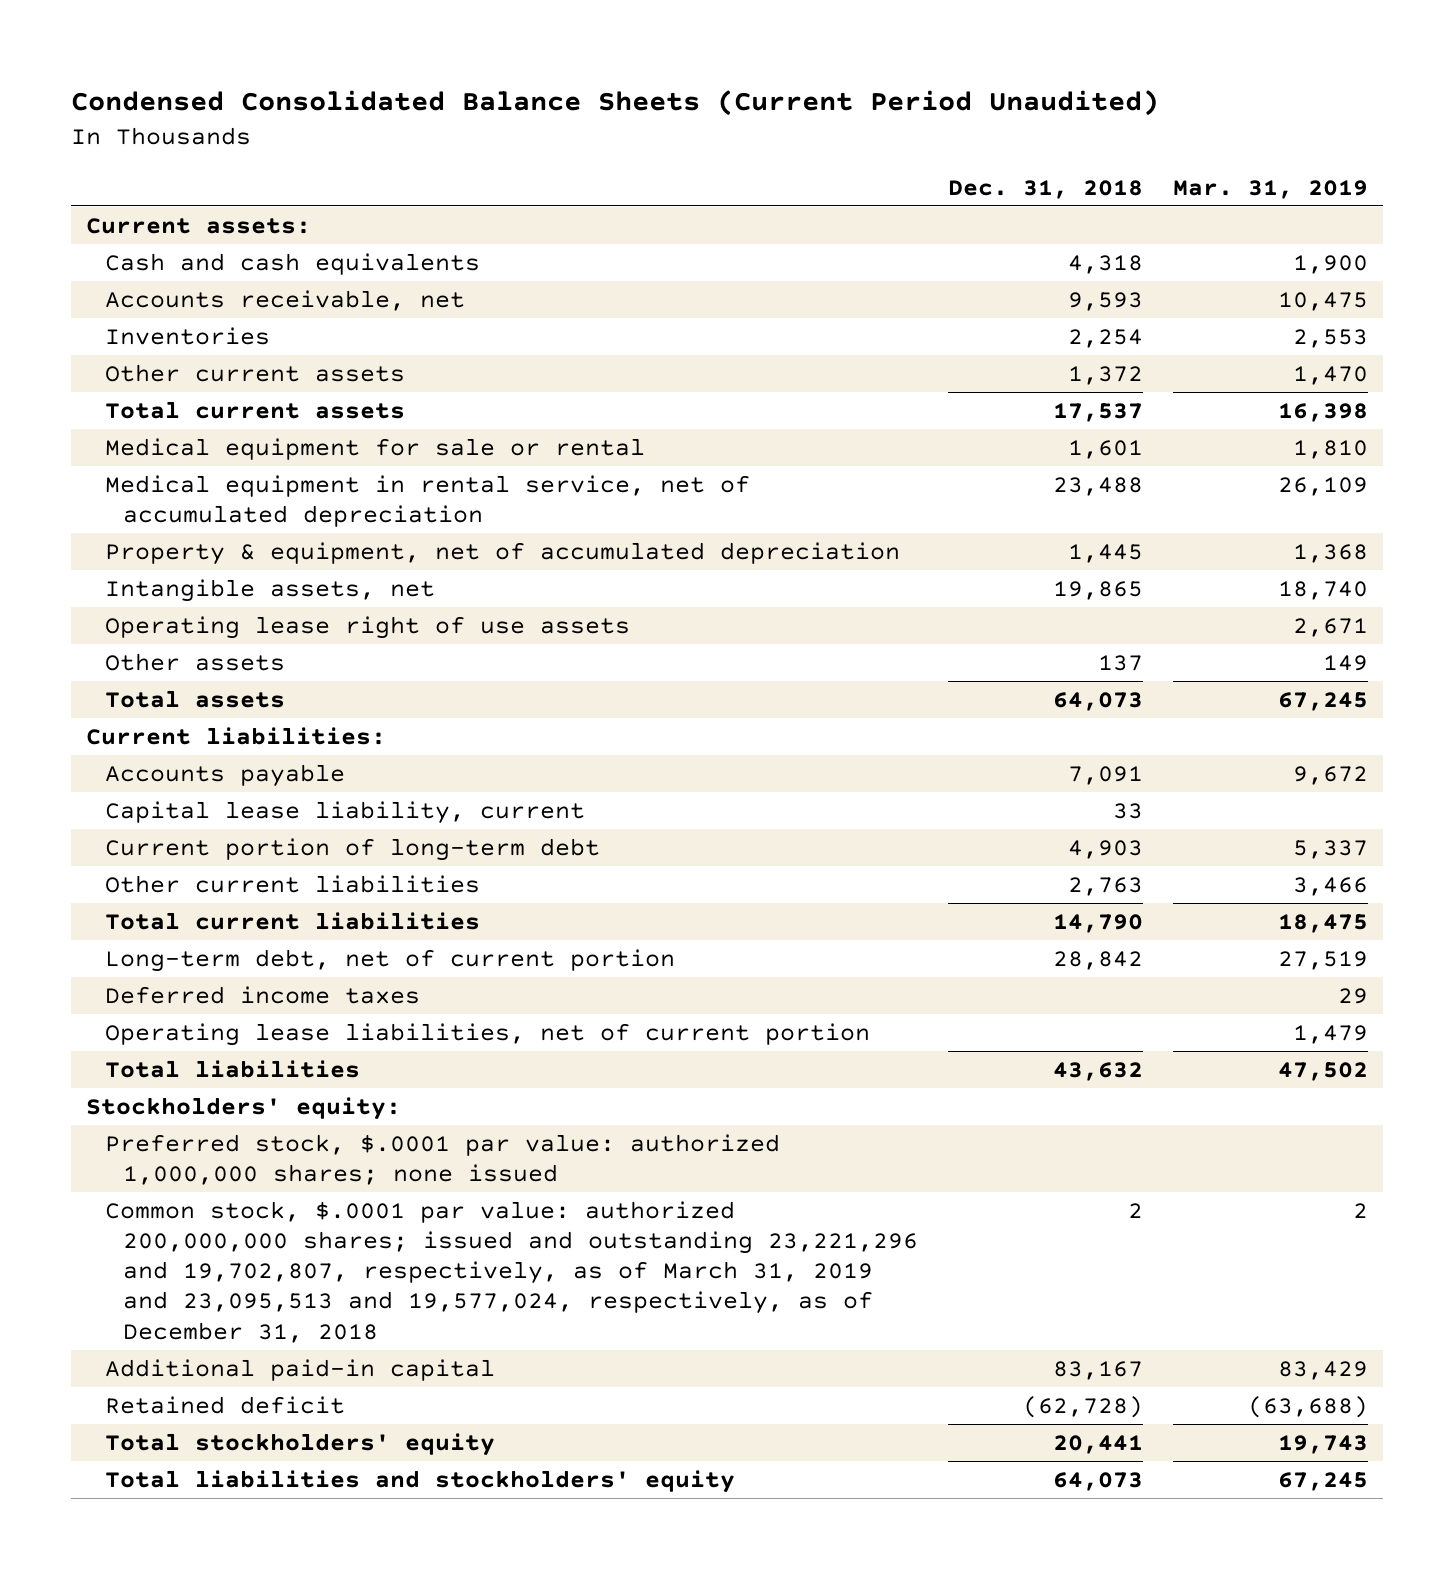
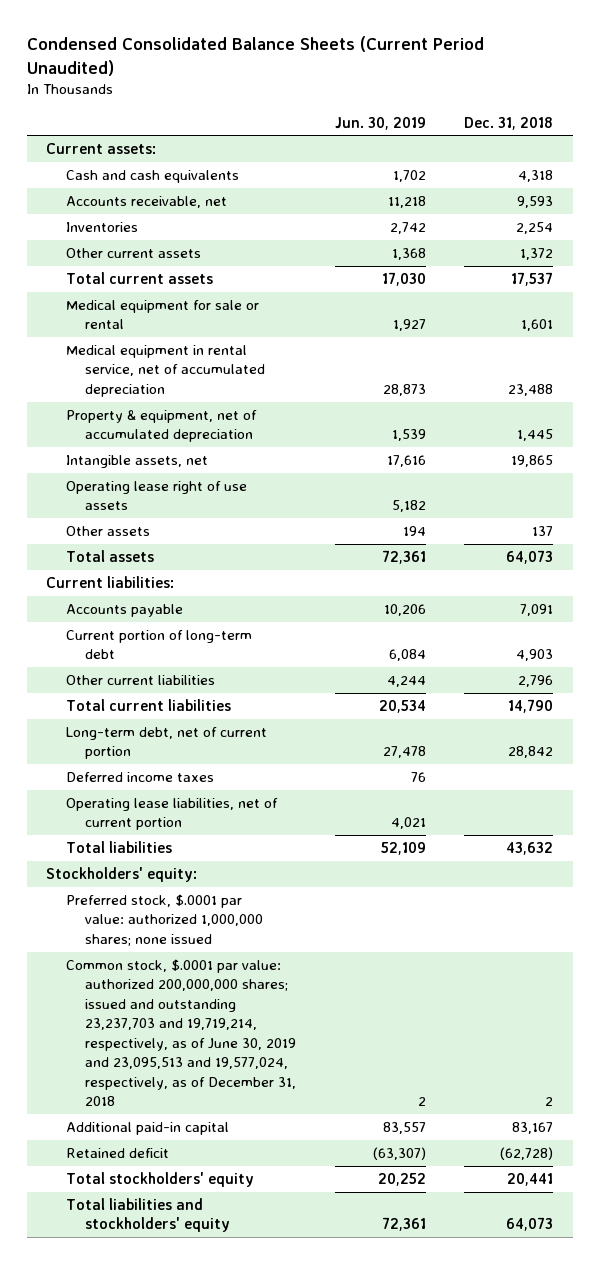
[1173,179,1369,199] Mar. 31, 2019 -> none
none -> [334,116,426,130] Jun. 30, 2019
[104,800,585,824] Capital lease liability, current -> none
[1068,876,1144,896] 2,763 -> [518,675,554,688] 2,796
[104,1200,919,1343] Common stock, $.0001 par value: authorized 200,000,000 shares; issued and outstanding 23,221,296 and 19,702,807, respectively, as of March 31, 2019 and 23,095,513 and 19,577,024, respectively, as of December 31, 2018 -> [65,959,297,1107] Common stock, $.0001 par value: authorized 200,000,000 shares; issued and outstanding 23,237,703 and 19,719,214, respectively, as of June 30, 2019 and 23,095,513 and 19,577,024, respectively, as of December 31, 2018

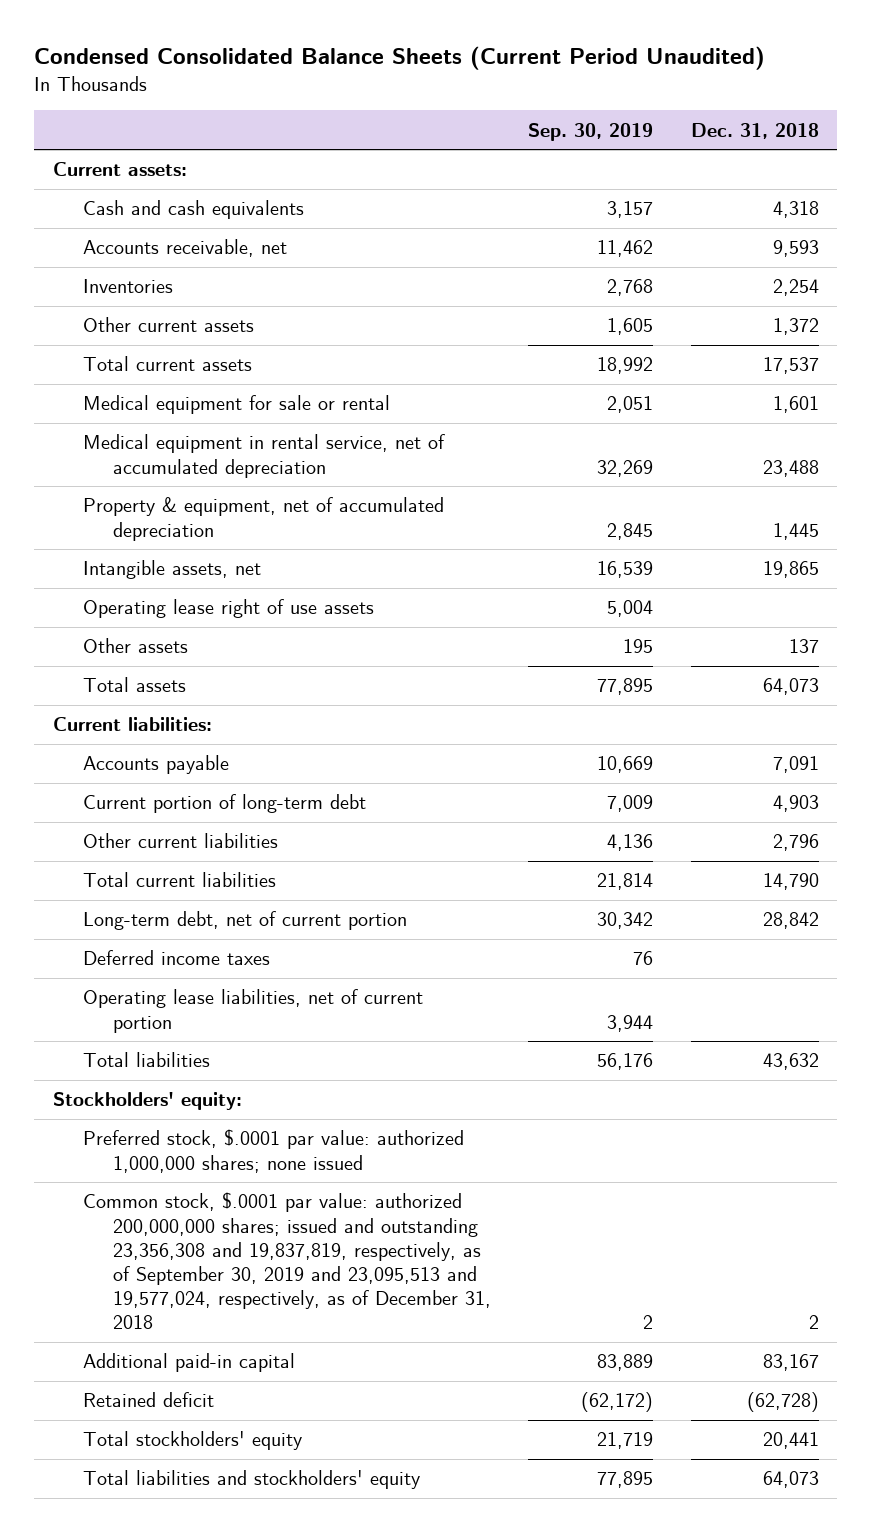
[334,116,426,130] Jun. 30, 2019 -> none
none -> [528,122,654,141] Sep. 30, 2019
[65,959,297,1107] Common stock, $.0001 par value: authorized 200,000,000 shares; issued and outstanding 23,237,703 and 19,719,214, respectively, as of June 30, 2019 and 23,095,513 and 19,577,024, respectively, as of December 31, 2018 -> [82,1192,492,1329] Common stock, $.0001 par value: authorized 200,000,000 shares; issued and outstanding 23,356,308 and 19,837,819, respectively, as of September 30, 2019 and 23,095,513 and 19,577,024, respectively, as of December 31, 2018

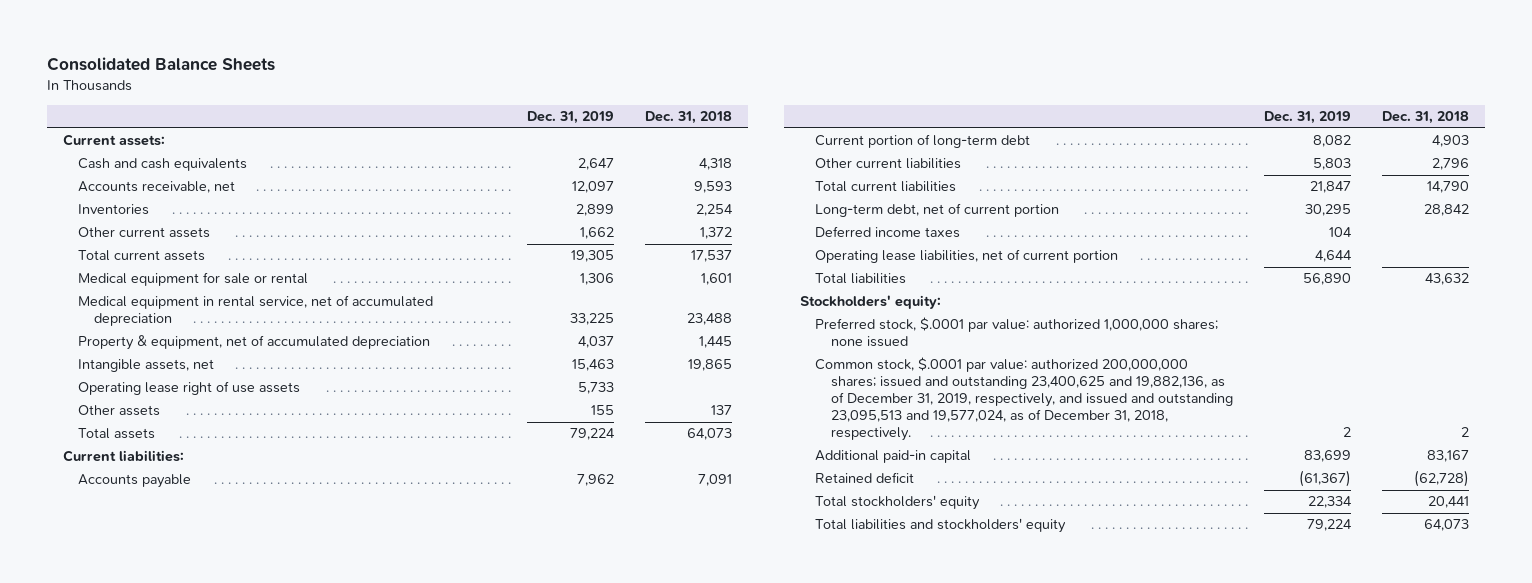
[33,46,765,71] Condensed Consolidated Balance Sheets (Current Period Unaudited) -> [47,57,276,72] Consolidated Balance Sheets
[528,122,654,141] Sep. 30, 2019 -> none
none -> [527,111,615,125] Dec. 31, 2019
[82,1192,492,1329] Common stock, $.0001 par value: authorized 200,000,000 shares; issued and outstanding 23,356,308 and 19,837,819, respectively, as of September 30, 2019 and 23,095,513 and 19,577,024, respectively, as of December 31, 2018 -> [815,357,1233,442] Common stock, $.0001 par value: authorized 200,000,000 shares; issued and outstanding 23,400,625 and 19,882,136, as of December 31, 2019, respectively, and issued and outstanding 23,095,513 and 19,577,024, as of December 31, 2018, respectively.

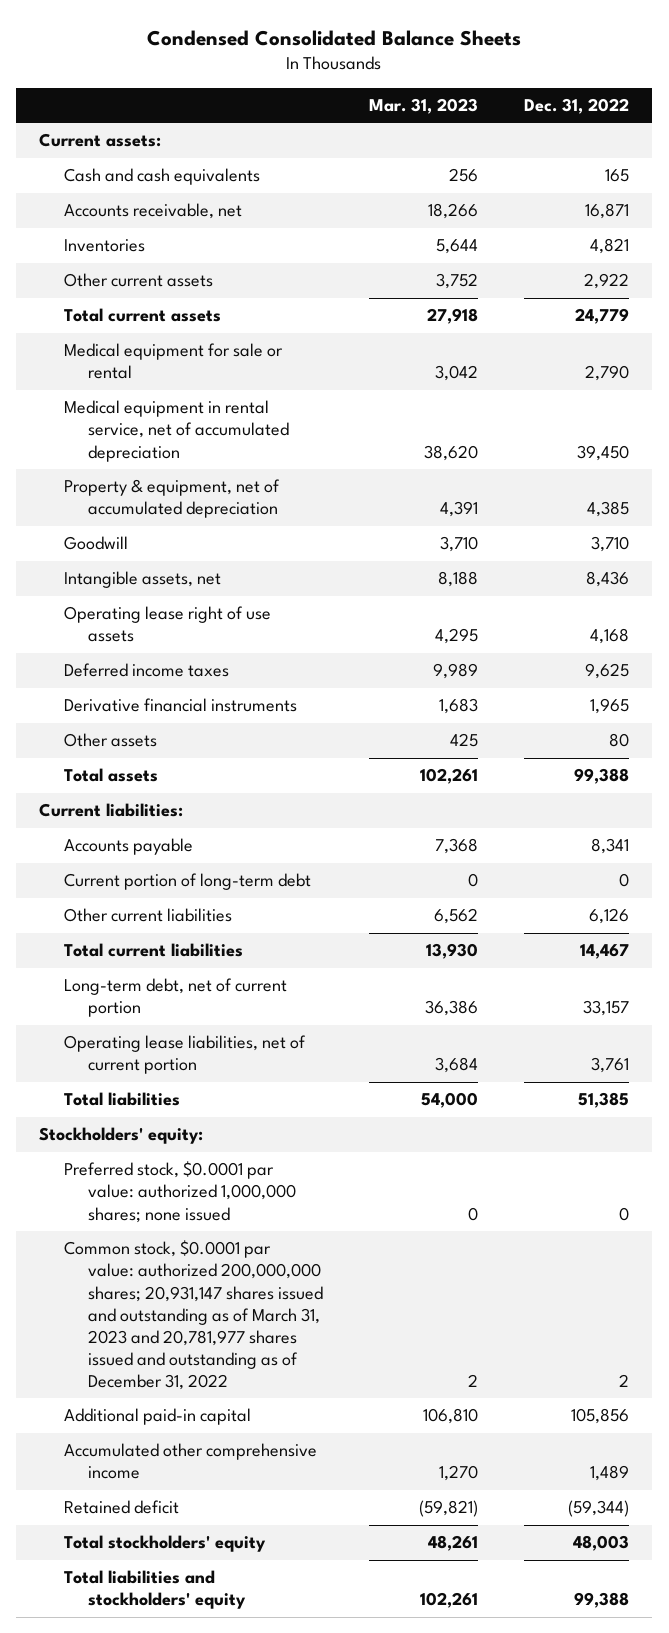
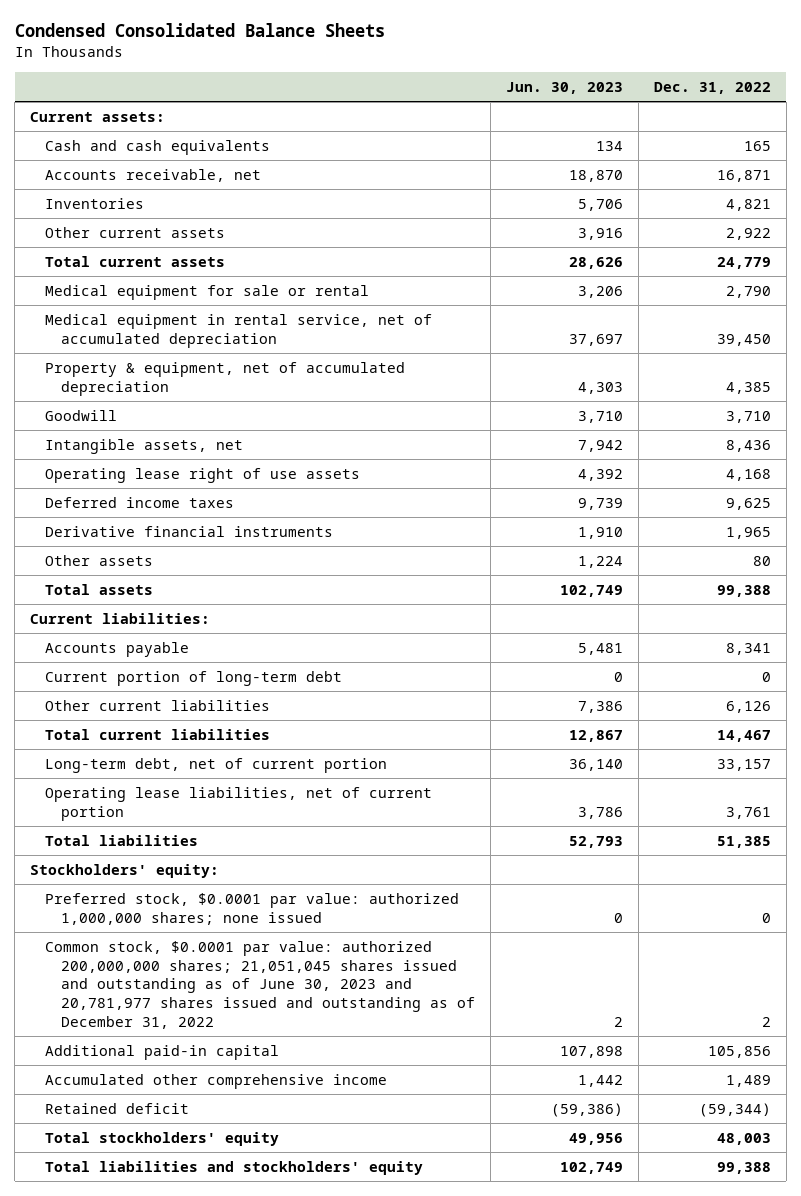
[369,97,479,114] Mar. 31, 2023 -> none
none -> [505,81,623,94] Jun. 30, 2023
[63,1240,324,1391] Common stock, $0.0001 par value: authorized 200,000,000 shares; 20,931,147 shares issued and outstanding as of March 31, 2023 and 20,781,977 shares issued and outstanding as of December 31, 2022 -> [45,940,475,1029] Common stock, $0.0001 par value: authorized 200,000,000 shares; 21,051,045 shares issued and outstanding as of June 30, 2023 and 20,781,977 shares issued and outstanding as of December 31, 2022

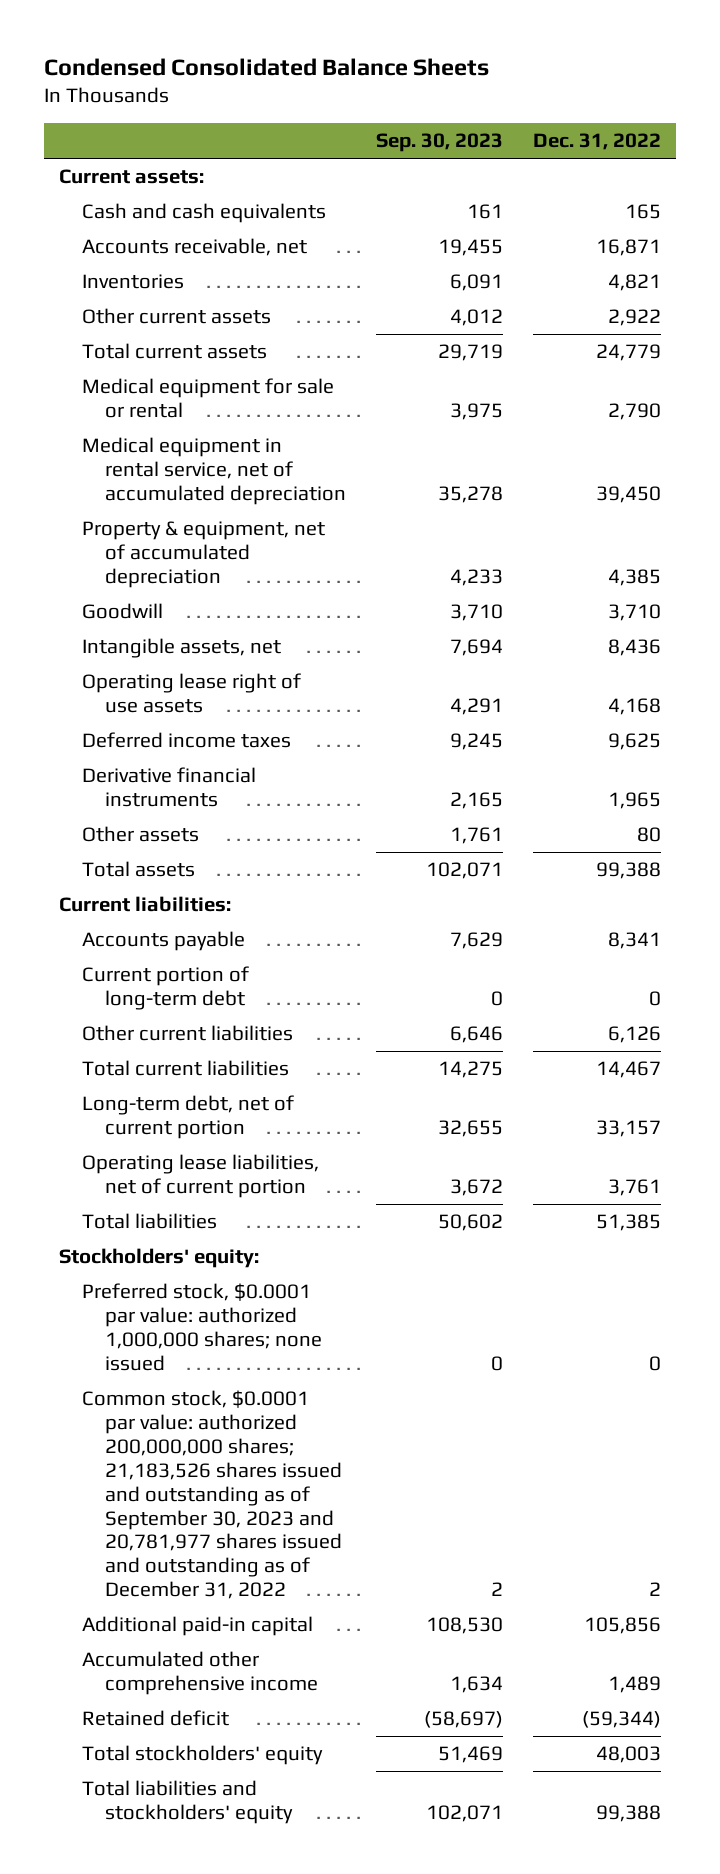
[505,81,623,94] Jun. 30, 2023 -> none
none -> [376,133,504,153] Sep. 30, 2023
[45,940,475,1029] Common stock, $0.0001 par value: authorized 200,000,000 shares; 21,051,045 shares issued and outstanding as of June 30, 2023 and 20,781,977 shares issued and outstanding as of December 31, 2022 -> [81,1390,343,1600] Common stock, $0.0001 par value: authorized 200,000,000 shares; 21,183,526 shares issued and outstanding as of September 30, 2023 and 20,781,977 shares issued and outstanding as of December 31, 2022

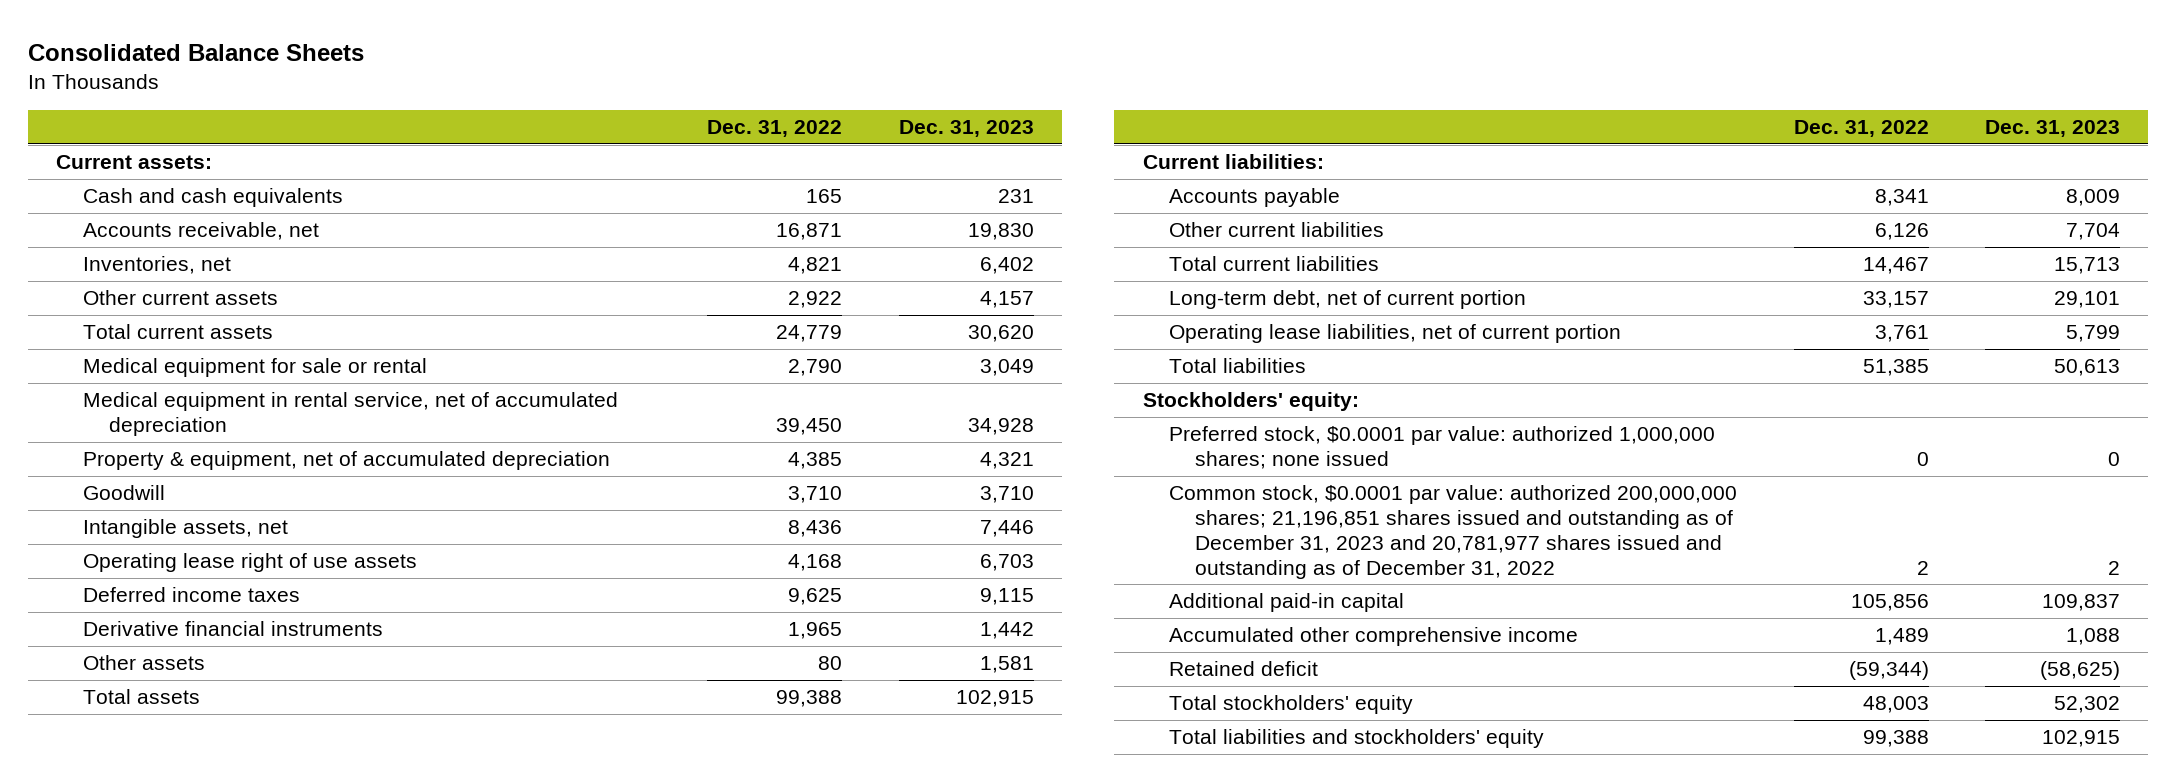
[43,58,489,77] Condensed Consolidated Balance Sheets -> [28,43,365,61] Consolidated Balance Sheets
[376,133,504,153] Sep. 30, 2023 -> none
none -> [898,120,1034,138] Dec. 31, 2023
[81,274,184,290] Inventories -> [82,256,231,275] Inventories, net
[81,966,249,1011] Current portion of long-term debt -> none
[81,1390,343,1600] Common stock, $0.0001 par value: authorized 200,000,000 shares; 21,183,526 shares issued and outstanding as of September 30, 2023 and 20,781,977 shares issued and outstanding as of December 31, 2022 -> [1169,485,1738,579] Common stock, $0.0001 par value: authorized 200,000,000 shares; 21,196,851 shares issued and outstanding as of December 31, 2023 and 20,781,977 shares issued and outstanding as of December 31, 2022

